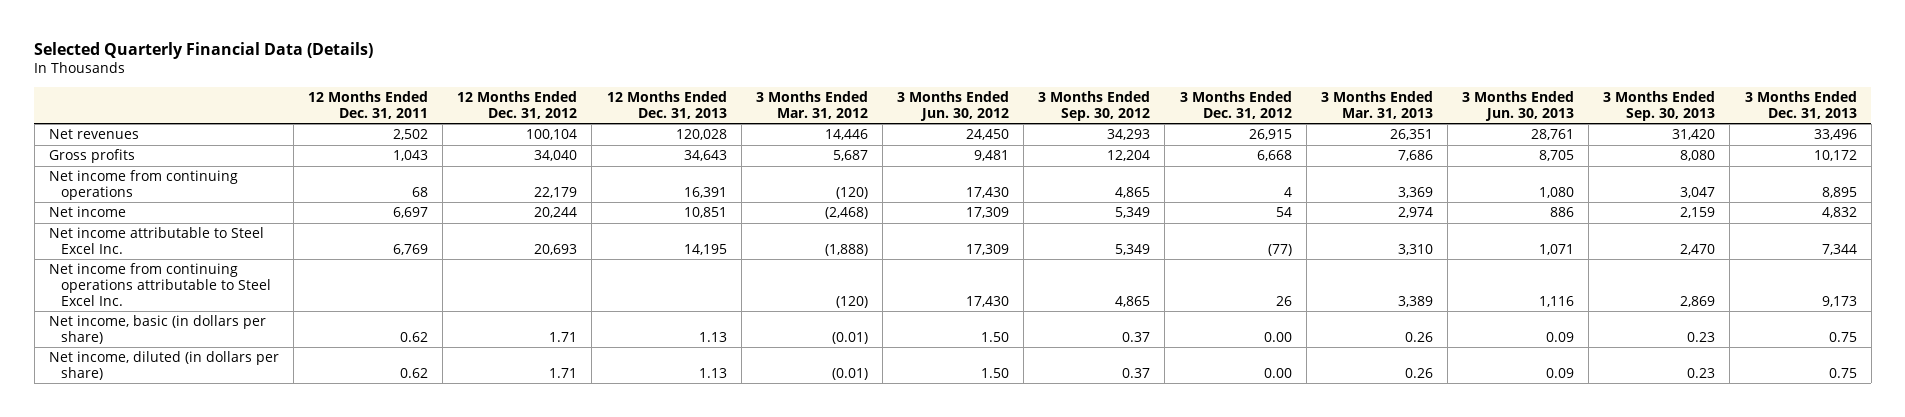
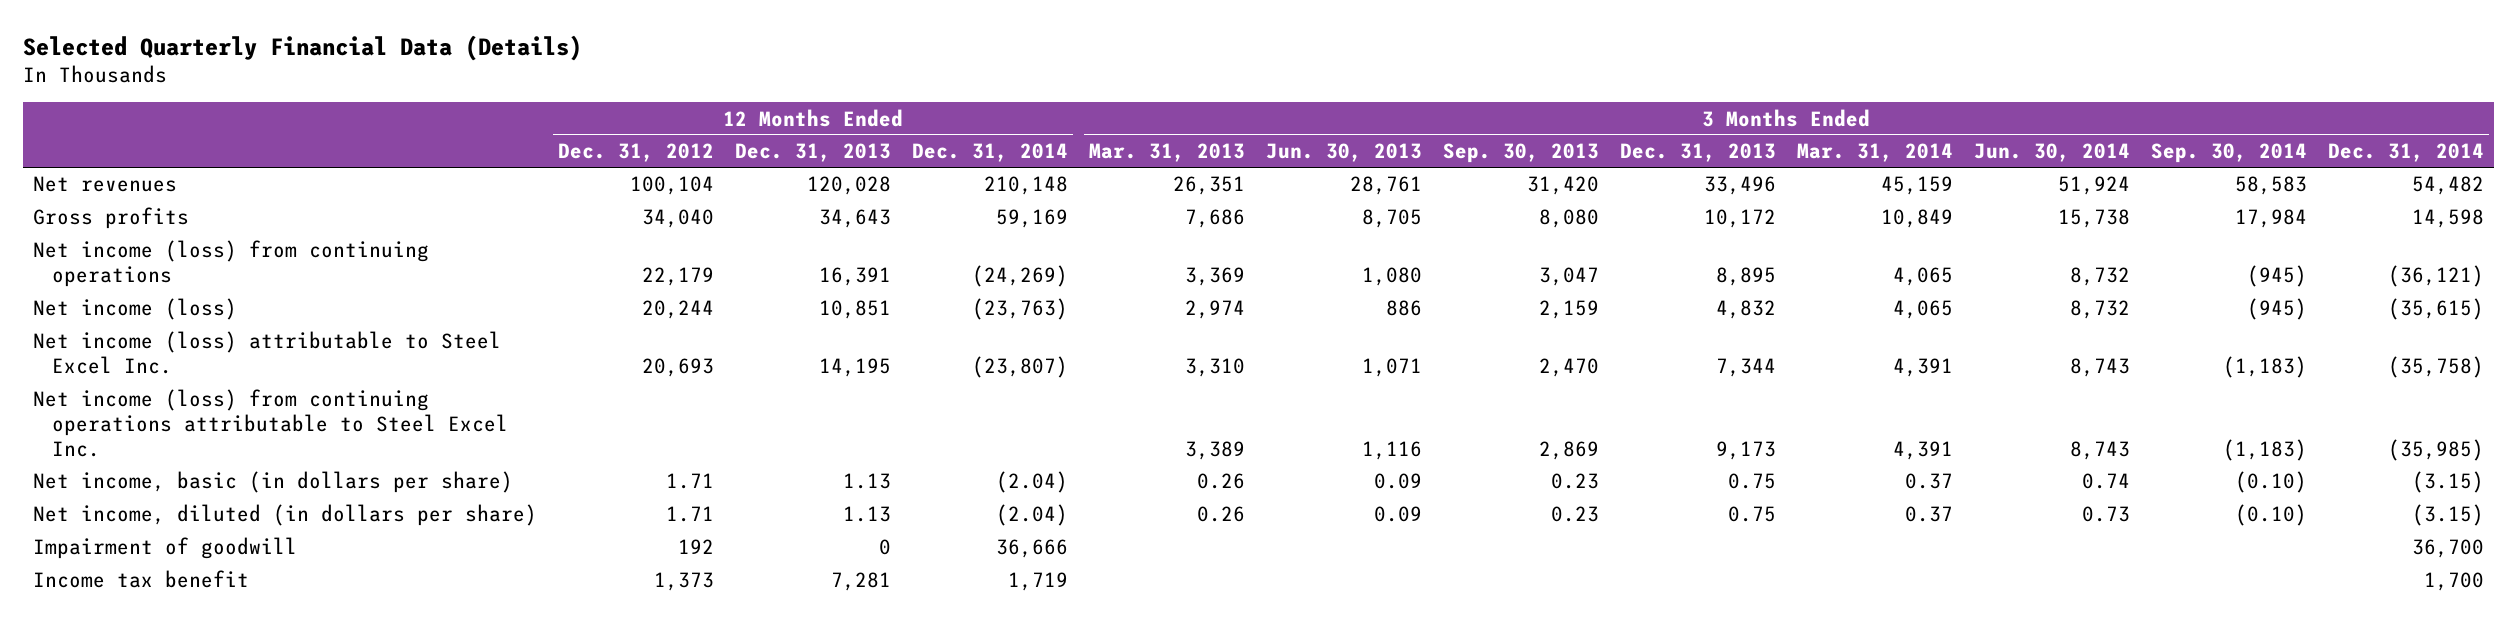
[308,90,429,119] 12 Months Ended Dec. 31, 2011 -> none
[755,90,868,119] 3 Months Ended Mar. 31, 2012 -> none
[897,90,1010,121] 3 Months Ended Jun. 30, 2012 -> none
[1038,90,1151,121] 3 Months Ended Sep. 30, 2012 -> none
[1179,90,1292,119] 3 Months Ended Dec. 31, 2012 -> none
none -> [912,143,1069,163] Dec. 31, 2014
none -> [1796,143,1953,163] Mar. 31, 2014
none -> [1973,143,2130,163] Jun. 30, 2014
none -> [2150,143,2307,164] Sep. 30, 2014
none -> [2327,143,2484,163] Dec. 31, 2014
[48,170,238,200] Net income from continuing operations -> [33,240,430,288] Net income (loss) from continuing operations
[48,206,126,218] Net income -> [33,298,238,321] Net income (loss)
[48,227,264,254] Net income attributable to Steel Excel Inc. -> [33,331,502,375] Net income (loss) attributable to Steel Excel Inc.
[48,263,272,306] Net income from continuing operations attributable to Steel Excel Inc. -> [33,389,508,458] Net income (loss) from continuing operations attributable to Steel Excel Inc.
none -> [33,537,298,560] Impairment of goodwill
none -> [33,570,250,589] Income tax benefit

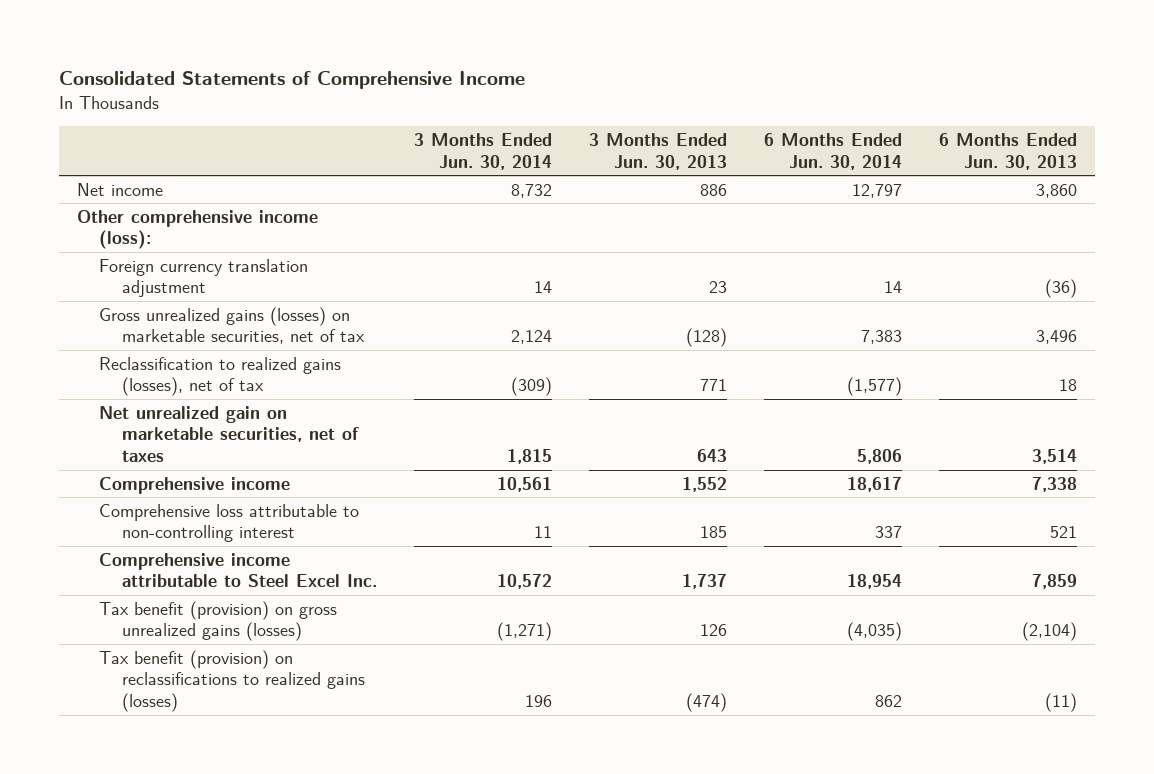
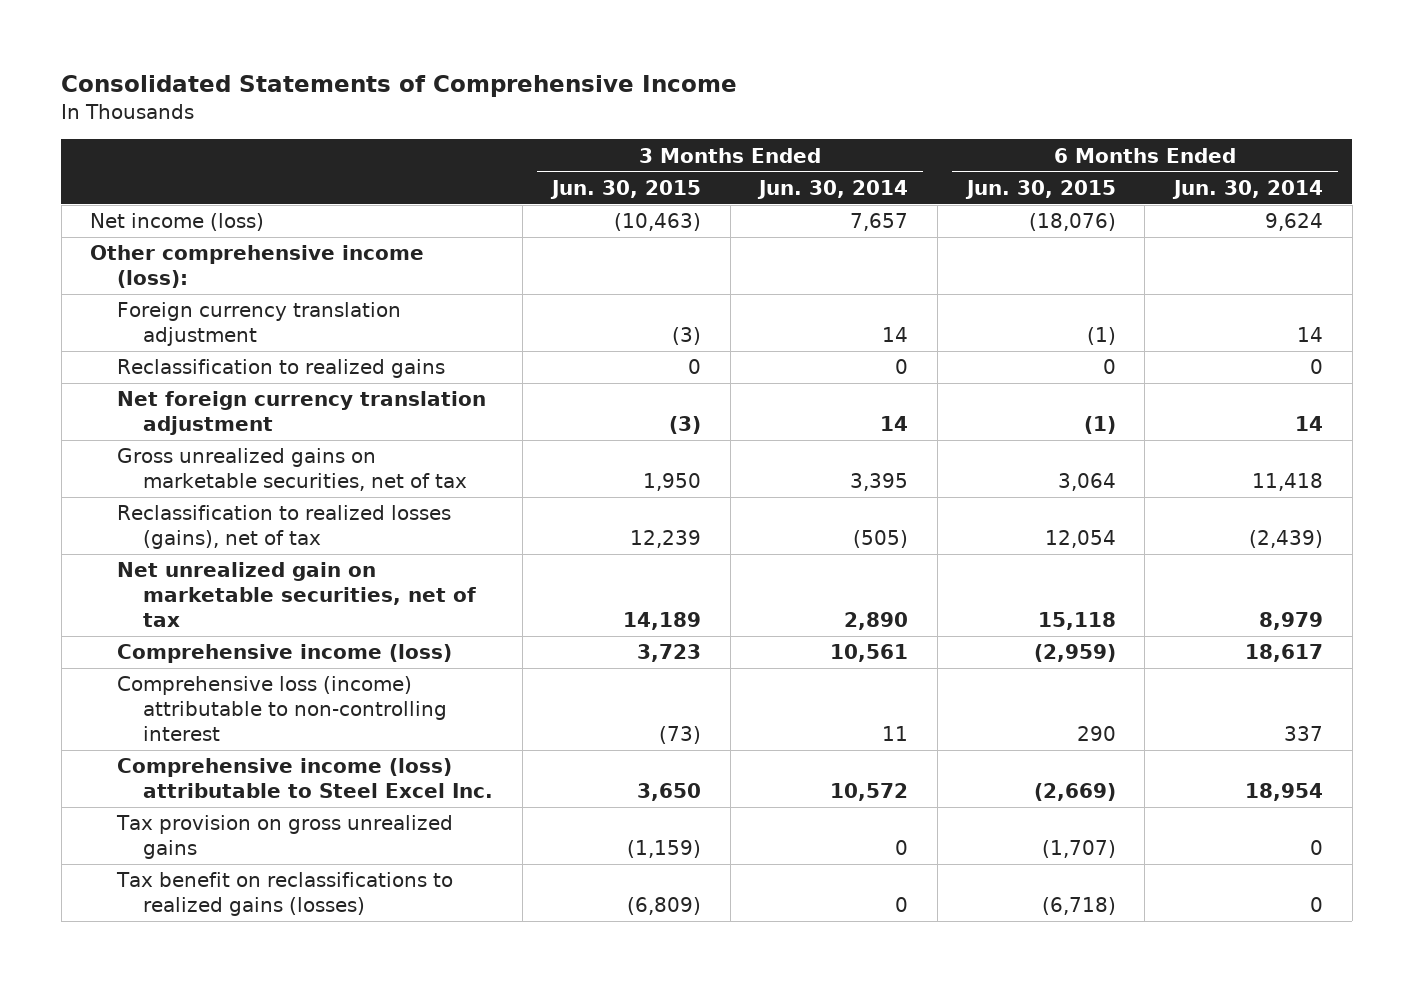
[588,132,727,170] 3 Months Ended Jun. 30, 2013 -> none
[938,132,1077,170] 6 Months Ended Jun. 30, 2013 -> none
none -> [549,179,701,199] Jun. 30, 2015
none -> [964,179,1116,199] Jun. 30, 2015
[77,182,164,196] Net income -> [90,213,265,232] Net income (loss)
[510,183,552,198] 8,732 -> [850,213,909,232] 7,657
[851,183,902,198] 12,797 -> [1265,213,1324,232] 9,624
none -> [116,359,445,379] Reclassification to realized gains
none -> [116,391,486,436] Net foreign currency translation adjustment
[99,306,365,345] Gross unrealized gains (losses) on marketable securities, net of tax -> [116,448,468,492] Gross unrealized gains on marketable securities, net of tax
[510,330,552,345] 2,124 -> [850,473,909,492] 3,395
[860,330,902,345] 7,383 -> [1252,473,1324,492] 11,418
[99,356,342,397] Reclassification to realized gains (losses), net of tax -> [116,505,451,550] Reclassification to realized losses (gains), net of tax
[510,377,552,397] (309) -> [853,530,909,549] (505)
[846,377,902,397] (1,577) -> [1249,530,1324,549] (2,439)
[99,405,359,463] Net unrealized gain on marketable securities, net of taxes -> [116,562,477,627] Net unrealized gain on marketable securities, net of tax
[506,449,552,465] 1,815 -> [844,611,909,630] 2,890
[856,449,902,465] 5,806 -> [1259,611,1324,630] 8,979
[99,476,291,494] Comprehensive income -> [116,644,452,664] Comprehensive income (loss)
[99,503,360,543] Comprehensive loss attributable to non-controlling interest -> [116,676,448,741] Comprehensive loss (income) attributable to non-controlling interest
[99,552,377,588] Comprehensive income attributable to Steel Excel Inc. -> [116,758,494,799] Comprehensive income (loss) attributable to Steel Excel Inc.
[99,600,338,642] Tax benefit (provision) on gross unrealized gains (losses) -> [115,815,453,860] Tax provision on gross unrealized gains
[496,622,552,642] (1,271) -> [895,840,909,856] 0
[846,622,902,642] (4,035) -> [1310,840,1324,856] 0
[99,649,365,713] Tax benefit (provision) on reclassifications to realized gains (losses) -> [115,872,453,917] Tax benefit on reclassifications to realized gains (losses)
[524,695,552,708] 196 -> [895,897,909,913] 0
[874,695,902,708] 862 -> [1310,897,1324,913] 0

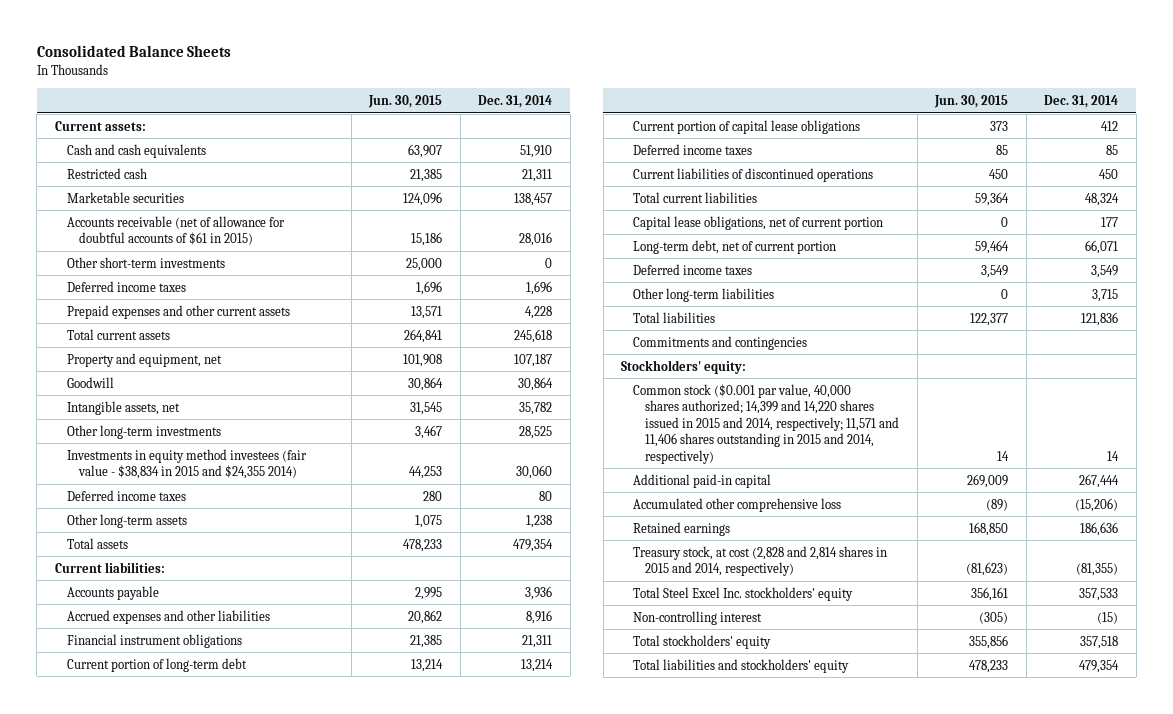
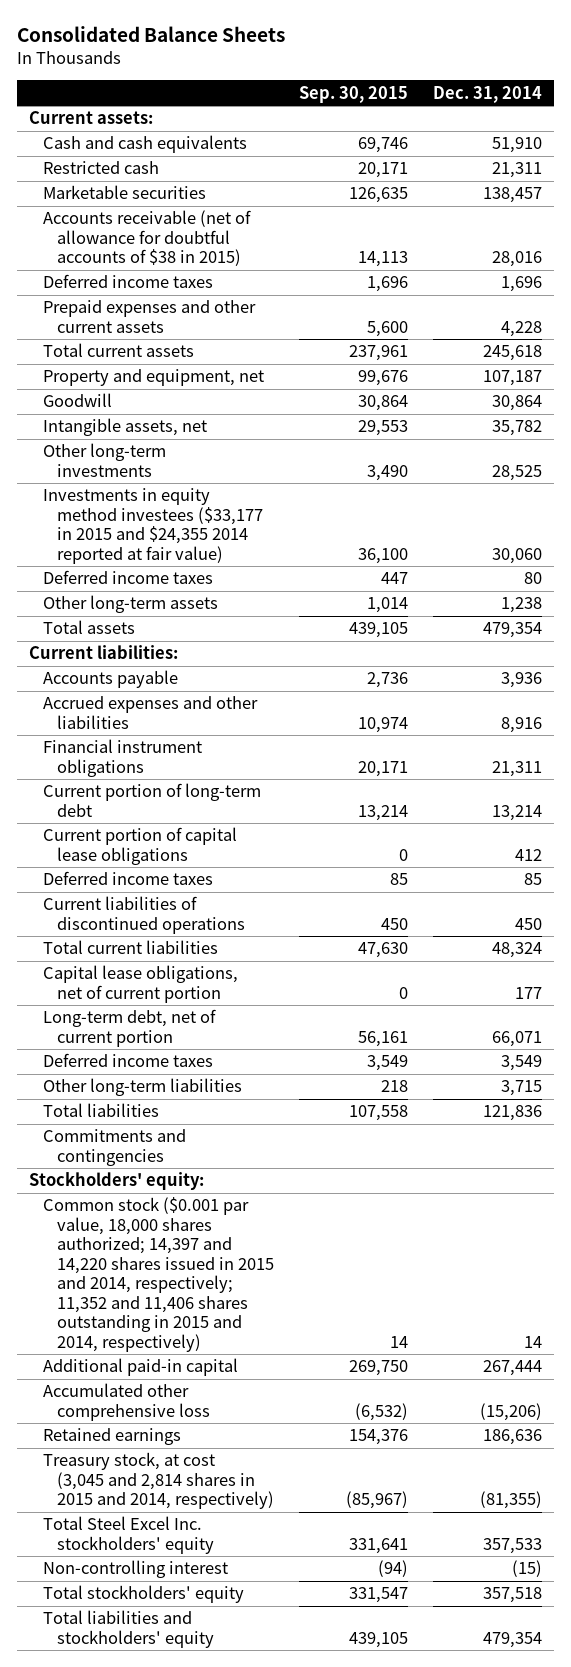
[368,94,443,108] Jun. 30, 2015 -> none
none -> [299,85,409,103] Sep. 30, 2015
[67,256,226,268] Other short-term investments -> none
[67,215,286,246] Accounts receivable (net of allowance for doubtful accounts of $61 in 2015) -> [43,210,252,267] Accounts receivable (net of allowance for doubtful accounts of $38 in 2015)
[67,448,308,480] Investments in equity method investees (fair value - $38,834 in 2015 and $24,355 2014) -> [43,488,264,564] Investments in equity method investees ($33,177 in 2015 and $24,355 2014 reported at fair value)
[633,383,900,464] Common stock ($0.001 par value, 40,000 shares authorized; 14,399 and 14,220 shares issued in 2015 and 2014, respectively; 11,571 and 11,406 shares outstanding in 2015 and 2014, respectively) -> [43,1197,275,1352] Common stock ($0.001 par value, 18,000 shares authorized; 14,397 and 14,220 shares issued in 2015 and 2014, respectively; 11,352 and 11,406 shares outstanding in 2015 and 2014, respectively)
[633,545,888,577] Treasury stock, at cost (2,828 and 2,814 shares in 2015 and 2014, respectively) -> [43,1452,275,1510] Treasury stock, at cost (3,045 and 2,814 shares in 2015 and 2014, respectively)

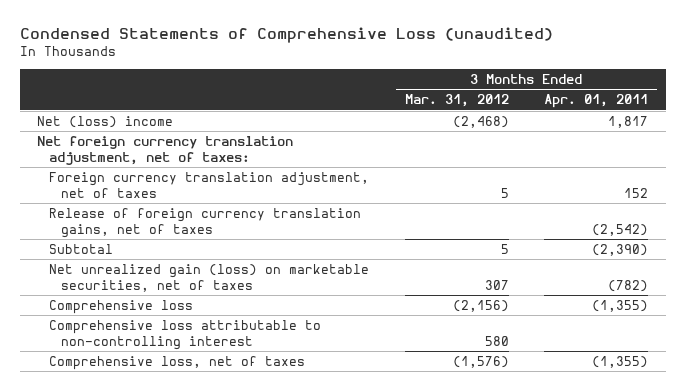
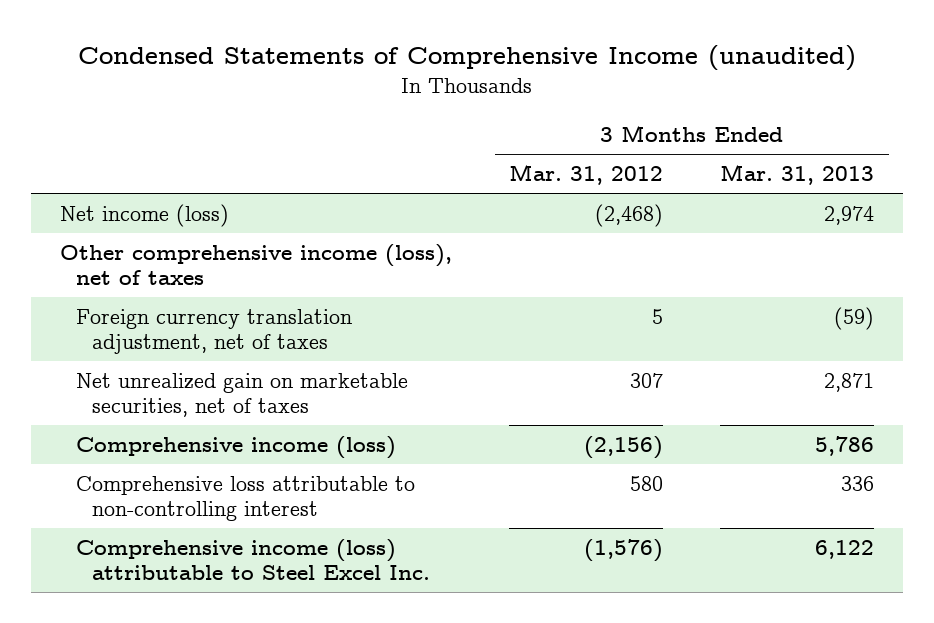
[19,27,553,44] Condensed Statements of Comprehensive Loss (unaudited) -> [78,45,857,72] Condensed Statements of Comprehensive Income (unaudited)
[543,94,648,109] Apr. 01, 2011 -> none
none -> [720,164,875,186] Mar. 31, 2013
[37,136,294,165] Net foreign currency translation adjustment, net of taxes: -> none
[37,116,174,129] Net (loss) income -> [59,204,229,228] Net income (loss)
none -> [59,244,452,285] Other comprehensive income (loss), net of taxes
[49,208,362,238] Release of foreign currency translation gains, net of taxes -> none
[49,244,114,255] Subtotal -> none
[49,264,370,292] Net unrealized gain (loss) on marketable securities, net of taxes -> [76,373,409,417] Net unrealized gain on marketable securities, net of taxes
[49,300,194,315] Comprehensive loss -> [76,436,397,460] Comprehensive income (loss)
[49,356,306,371] Comprehensive loss, net of taxes -> [76,539,431,580] Comprehensive income (loss) attributable to Steel Excel Inc.

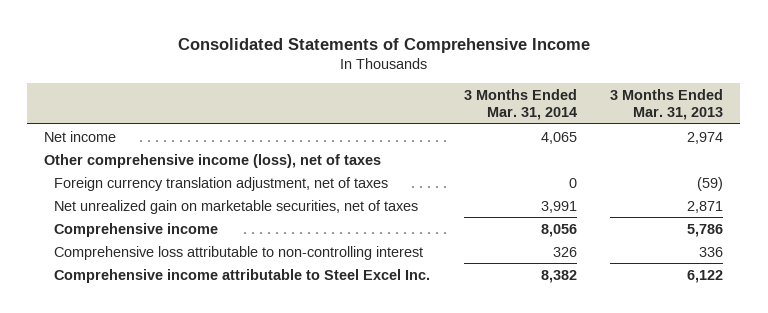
[78,45,857,72] Condensed Statements of Comprehensive Income (unaudited) -> [177,37,590,53] Consolidated Statements of Comprehensive Income
[509,164,664,186] Mar. 31, 2012 -> none
none -> [463,88,577,121] 3 Months Ended Mar. 31, 2014
[59,204,229,228] Net income (loss) -> [44,130,117,142] Net income
[76,436,397,460] Comprehensive income (loss) -> [54,222,219,237] Comprehensive income
[76,539,431,580] Comprehensive income (loss) attributable to Steel Excel Inc. -> [54,268,431,283] Comprehensive income attributable to Steel Excel Inc.

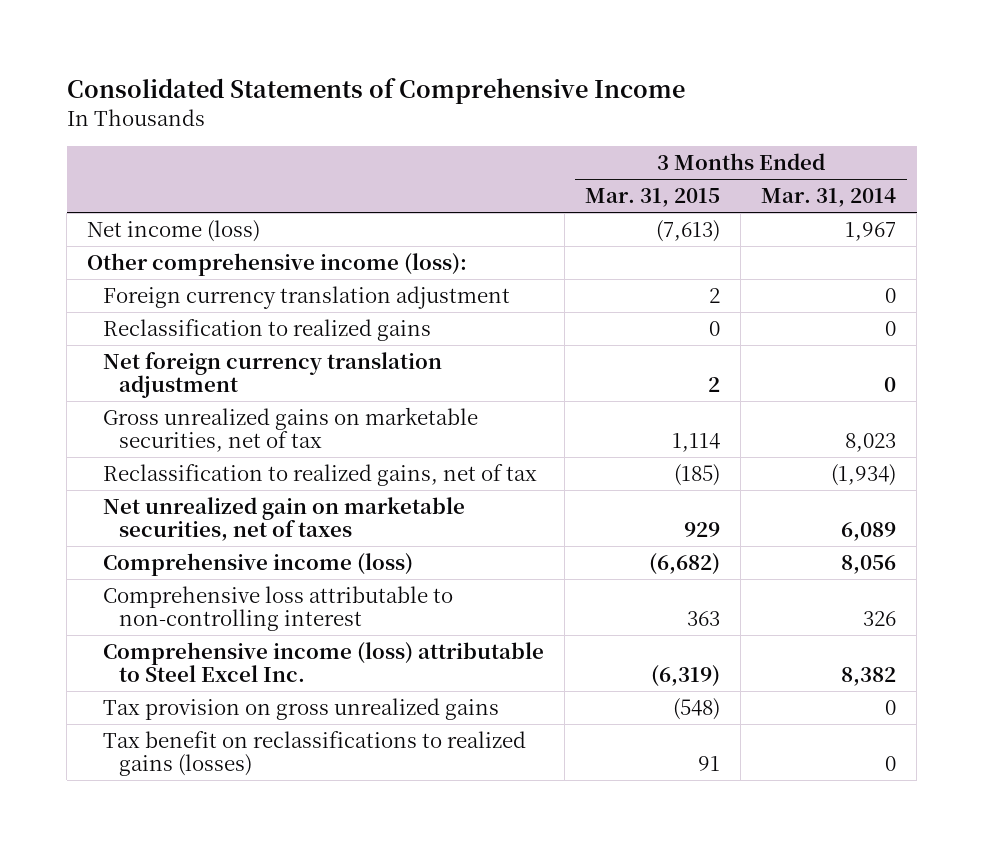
[610,88,724,121] 3 Months Ended Mar. 31, 2013 -> none
none -> [585,187,721,207] Mar. 31, 2015
[44,130,117,142] Net income -> [87,219,261,242] Net income (loss)
[540,131,577,144] 4,065 -> [845,221,897,241] 1,967
[44,153,382,168] Other comprehensive income (loss), net of taxes -> [87,252,468,276] Other comprehensive income (loss):
none -> [103,285,511,309] Foreign currency translation adjustment
none -> [103,318,432,341] Reclassification to realized gains
[54,176,389,191] Foreign currency translation adjustment, net of taxes -> [103,351,443,399] Net foreign currency translation adjustment
none -> [103,406,479,453] Gross unrealized gains on marketable securities, net of tax
none -> [103,463,538,486] Reclassification to realized gains, net of tax
[540,200,577,213] 3,991 -> [841,522,897,542] 6,089
[54,222,219,237] Comprehensive income -> [103,552,414,576] Comprehensive income (loss)
[54,268,431,283] Comprehensive income attributable to Steel Excel Inc. -> [103,641,545,683] Comprehensive income (loss) attributable to Steel Excel Inc.
none -> [103,697,500,720] Tax provision on gross unrealized gains
none -> [103,730,527,777] Tax benefit on reclassifications to realized gains (losses)

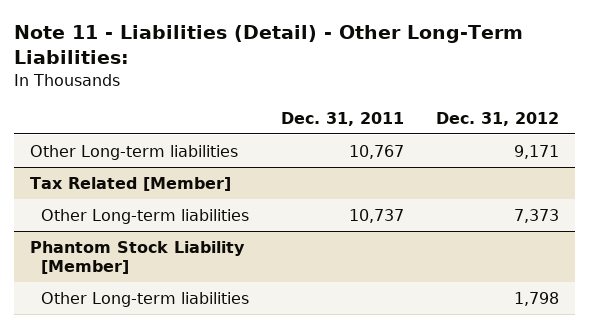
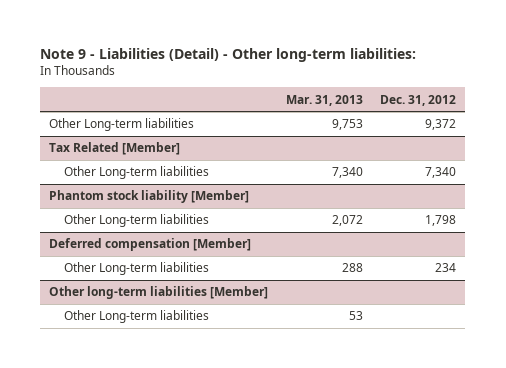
[13,24,523,65] Note 11 - Liabilities (Detail) - Other Long-Term Liabilities: -> [40,48,417,63] Note 9 - Liabilities (Detail) - Other long-term liabilities:
[281,111,405,126] Dec. 31, 2011 -> none
none -> [285,94,363,106] Mar. 31, 2013
[514,144,560,159] 9,171 -> [425,119,457,131] 9,372
[514,208,560,223] 7,373 -> [425,167,457,179] 7,340
[29,240,245,275] Phantom Stock Liability [Member] -> [49,190,250,204] Phantom stock liability [Member]
none -> [49,238,252,252] Deferred compensation [Member]
none -> [63,262,209,276] Other Long-term liabilities
none -> [49,286,269,300] Other long-term liabilities [Member]
none -> [63,310,209,324] Other Long-term liabilities

